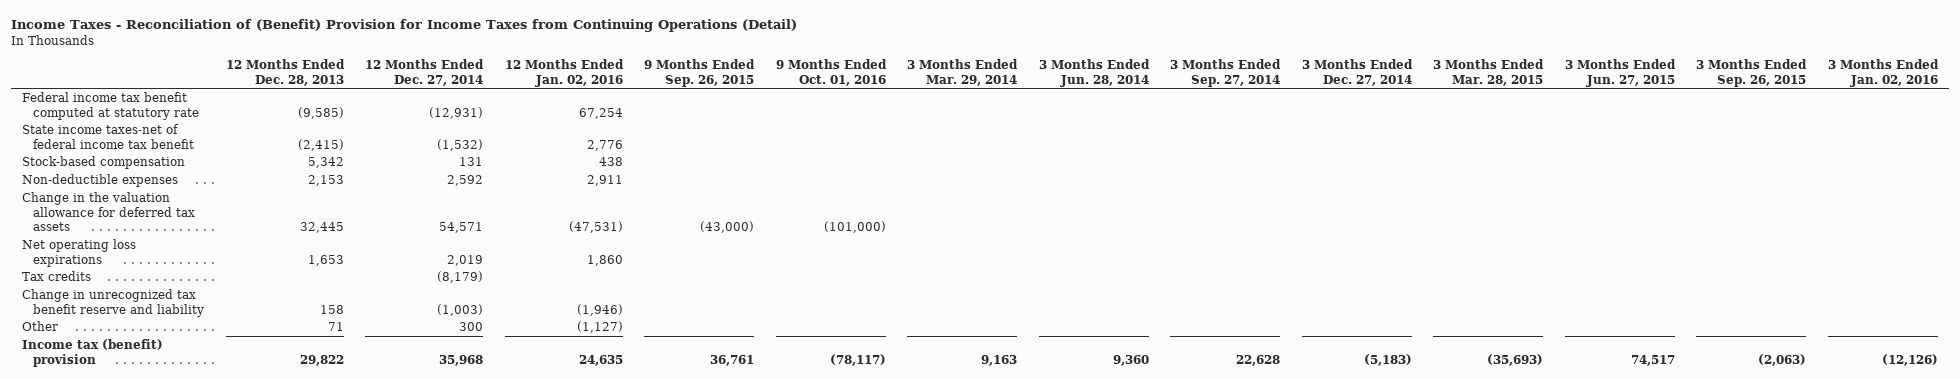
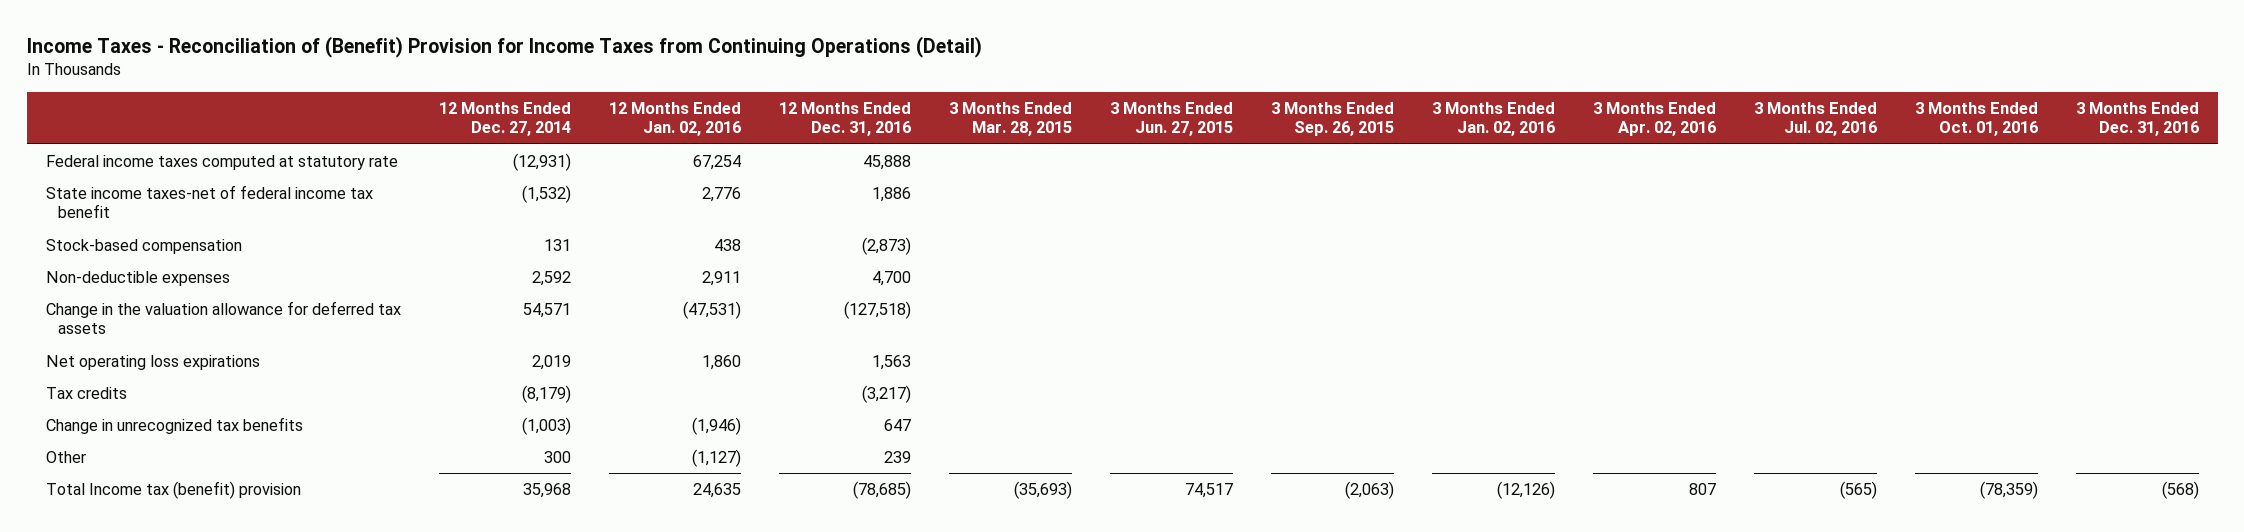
[225,59,345,86] 12 Months Ended Dec. 28, 2013 -> none
[644,59,756,87] 9 Months Ended Sep. 26, 2015 -> none
[775,59,887,86] 9 Months Ended Oct. 01, 2016 -> none
[907,59,1019,86] 3 Months Ended Mar. 29, 2014 -> none
[1038,59,1150,87] 3 Months Ended Jun. 28, 2014 -> none
[1170,59,1282,87] 3 Months Ended Sep. 27, 2014 -> none
[1301,59,1413,86] 3 Months Ended Dec. 27, 2014 -> none
none -> [778,102,911,137] 12 Months Ended Dec. 31, 2016
none -> [1592,102,1716,137] 3 Months Ended Apr. 02, 2016
none -> [1753,102,1877,137] 3 Months Ended Jul. 02, 2016
none -> [1914,102,2038,137] 3 Months Ended Oct. 01, 2016
none -> [2075,102,2199,137] 3 Months Ended Dec. 31, 2016
[22,92,200,120] Federal income tax benefit computed at statutory rate -> [45,155,398,171] Federal income taxes computed at statutory rate
[22,289,205,317] Change in unrecognized tax benefit reserve and liability -> [45,417,303,435] Change in unrecognized tax benefits
[22,339,164,367] Income tax (benefit) provision -> [45,481,301,500] Total Income tax (benefit) provision

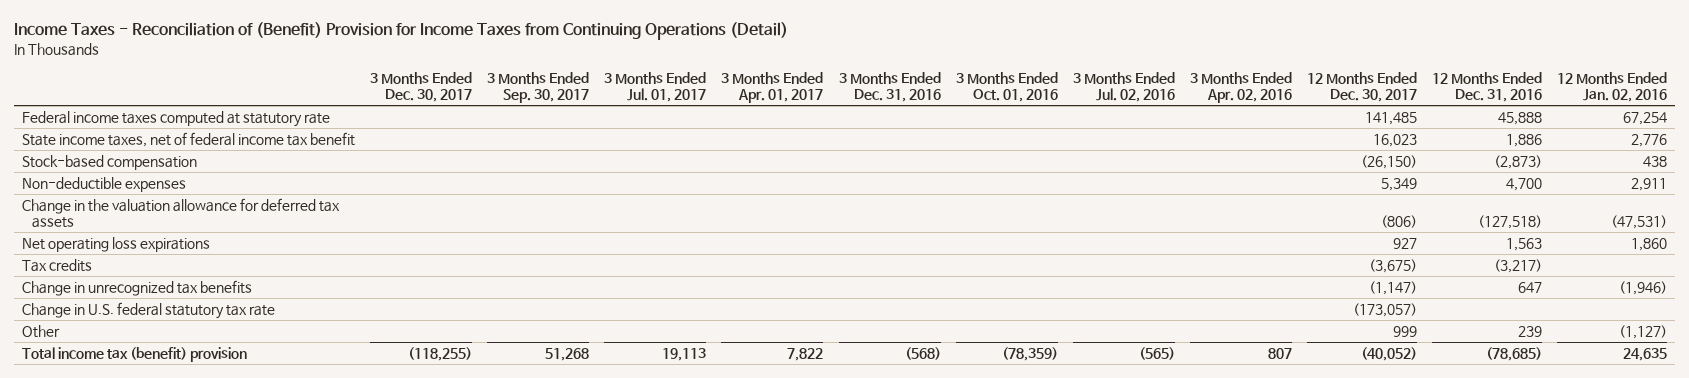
[438,102,571,137] 12 Months Ended Dec. 27, 2014 -> none
[948,102,1072,137] 3 Months Ended Mar. 28, 2015 -> none
[1109,102,1233,137] 3 Months Ended Jun. 27, 2015 -> none
[1270,102,1394,137] 3 Months Ended Sep. 26, 2015 -> none
[1431,102,1555,137] 3 Months Ended Jan. 02, 2016 -> none
none -> [370,72,473,102] 3 Months Ended Dec. 30, 2017
none -> [487,72,590,103] 3 Months Ended Sep. 30, 2017
none -> [604,72,707,102] 3 Months Ended Jul. 01, 2017
none -> [721,72,824,103] 3 Months Ended Apr. 01, 2017
none -> [1307,72,1418,102] 12 Months Ended Dec. 30, 2017
[45,185,373,219] State income taxes-net of federal income tax benefit -> [21,131,355,147] State income taxes, net of federal income tax benefit
none -> [21,301,275,319] Change in U.S. federal statutory tax rate
[45,481,301,500] Total Income tax (benefit) provision -> [21,346,247,362] Total income tax (benefit) provision

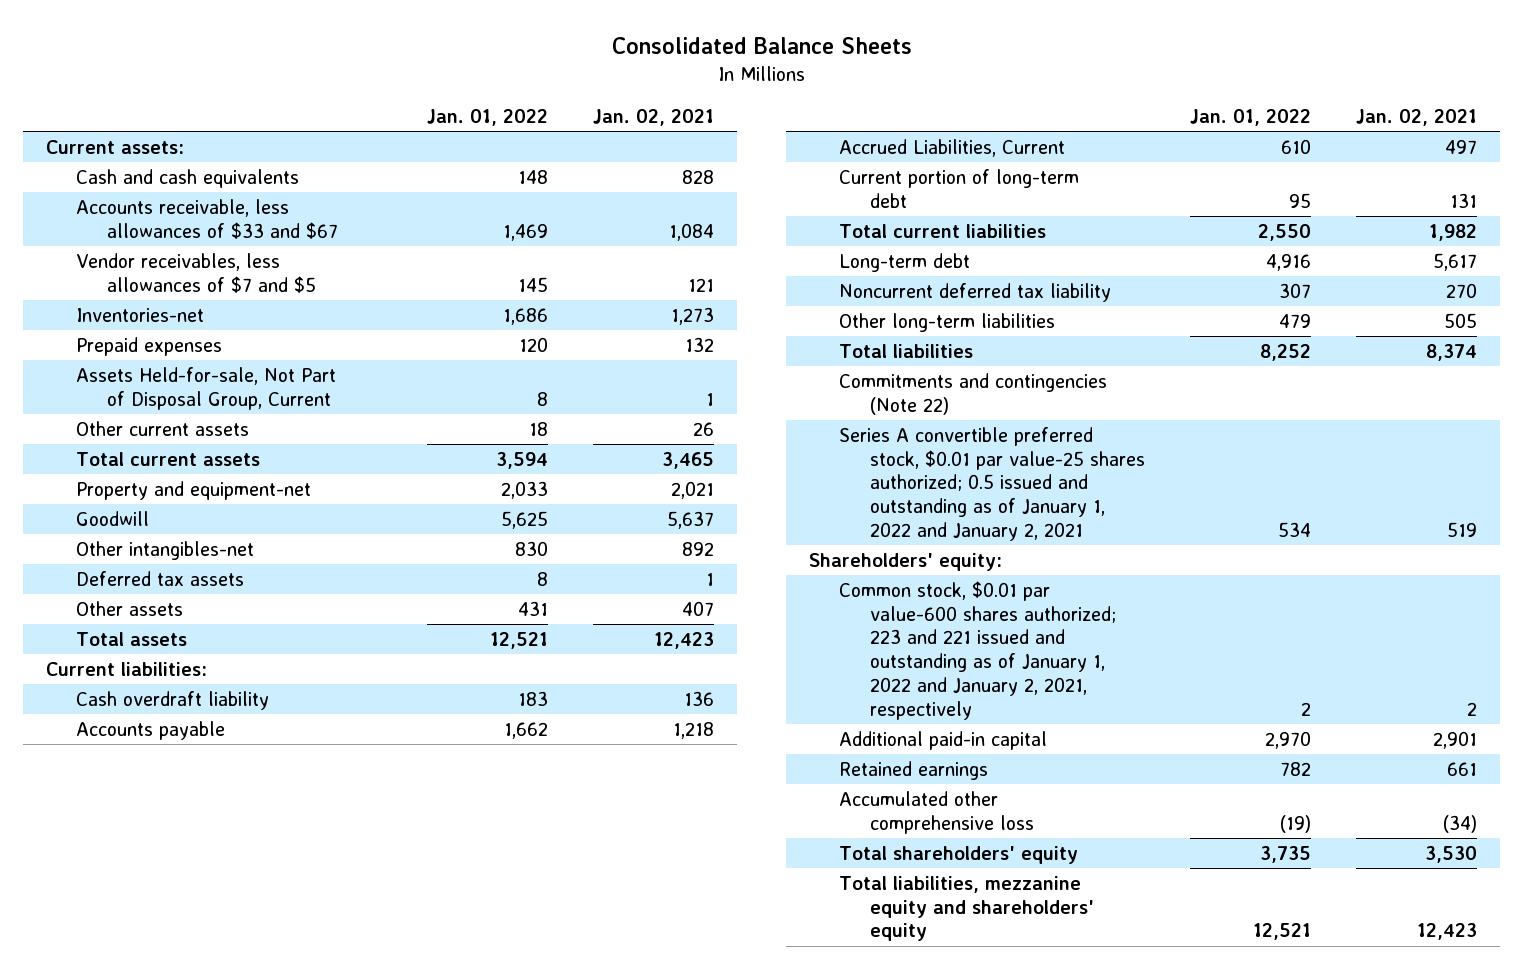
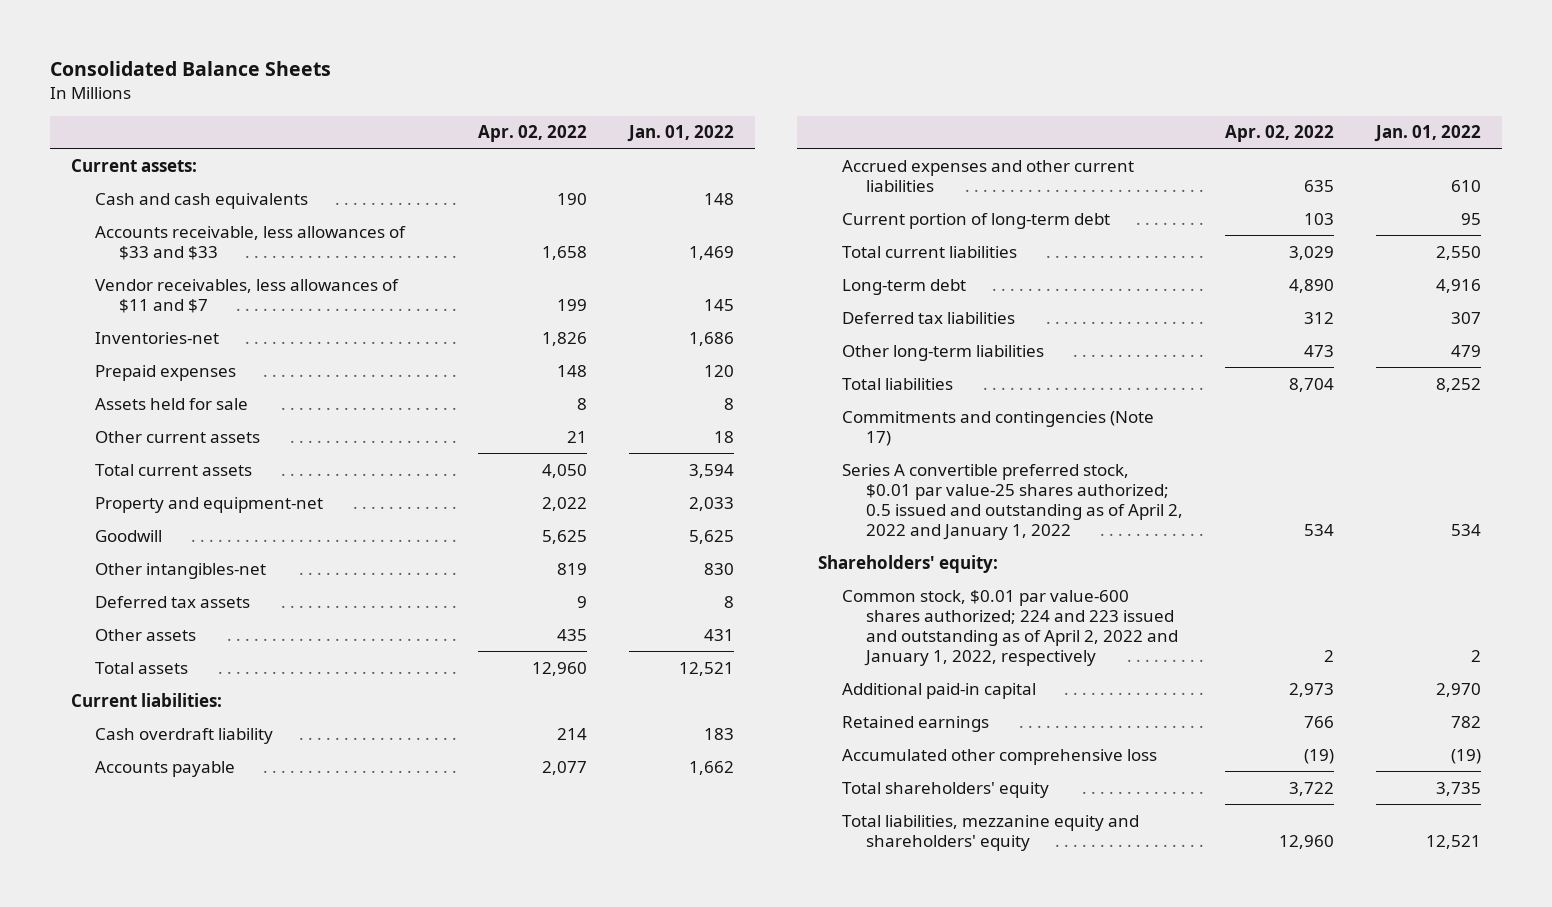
[593,108,715,126] Jan. 02, 2021 -> none
none -> [477,125,587,143] Apr. 02, 2022
[76,198,338,239] Accounts receivable, less allowances of $33 and $67 -> [94,225,406,260] Accounts receivable, less allowances of $33 and $33
[76,252,316,293] Vendor receivables, less allowances of $7 and $5 -> [94,278,399,313] Vendor receivables, less allowances of $11 and $7
[76,366,337,410] Assets Held-for-sale, Not Part of Disposal Group, Current -> [94,397,248,410] Assets held for sale
[839,138,1066,157] Accrued Liabilities, Current -> [841,159,1134,192] Accrued expenses and other current liabilities
[839,282,1112,302] Noncurrent deferred tax liability -> [841,311,1015,324] Deferred tax liabilities
[839,372,1108,415] Commitments and contingencies (Note 22) -> [841,410,1154,446] Commitments and contingencies (Note 17)
[839,426,1145,542] Series A convertible preferred stock, $0.01 par value-25 shares authorized; 0.5 issued and outstanding as of January 1, 2022 and January 2, 2021 -> [841,463,1183,540] Series A convertible preferred stock, $0.01 par value-25 shares authorized; 0.5 issued and outstanding as of April 2, 2022 and January 1, 2022
[839,580,1116,721] Common stock, $0.01 par value-600 shares authorized; 223 and 221 issued and outstanding as of January 1, 2022 and January 2, 2021, respectively -> [841,589,1178,666] Common stock, $0.01 par value-600 shares authorized; 224 and 223 issued and outstanding as of April 2, 2022 and January 1, 2022, respectively

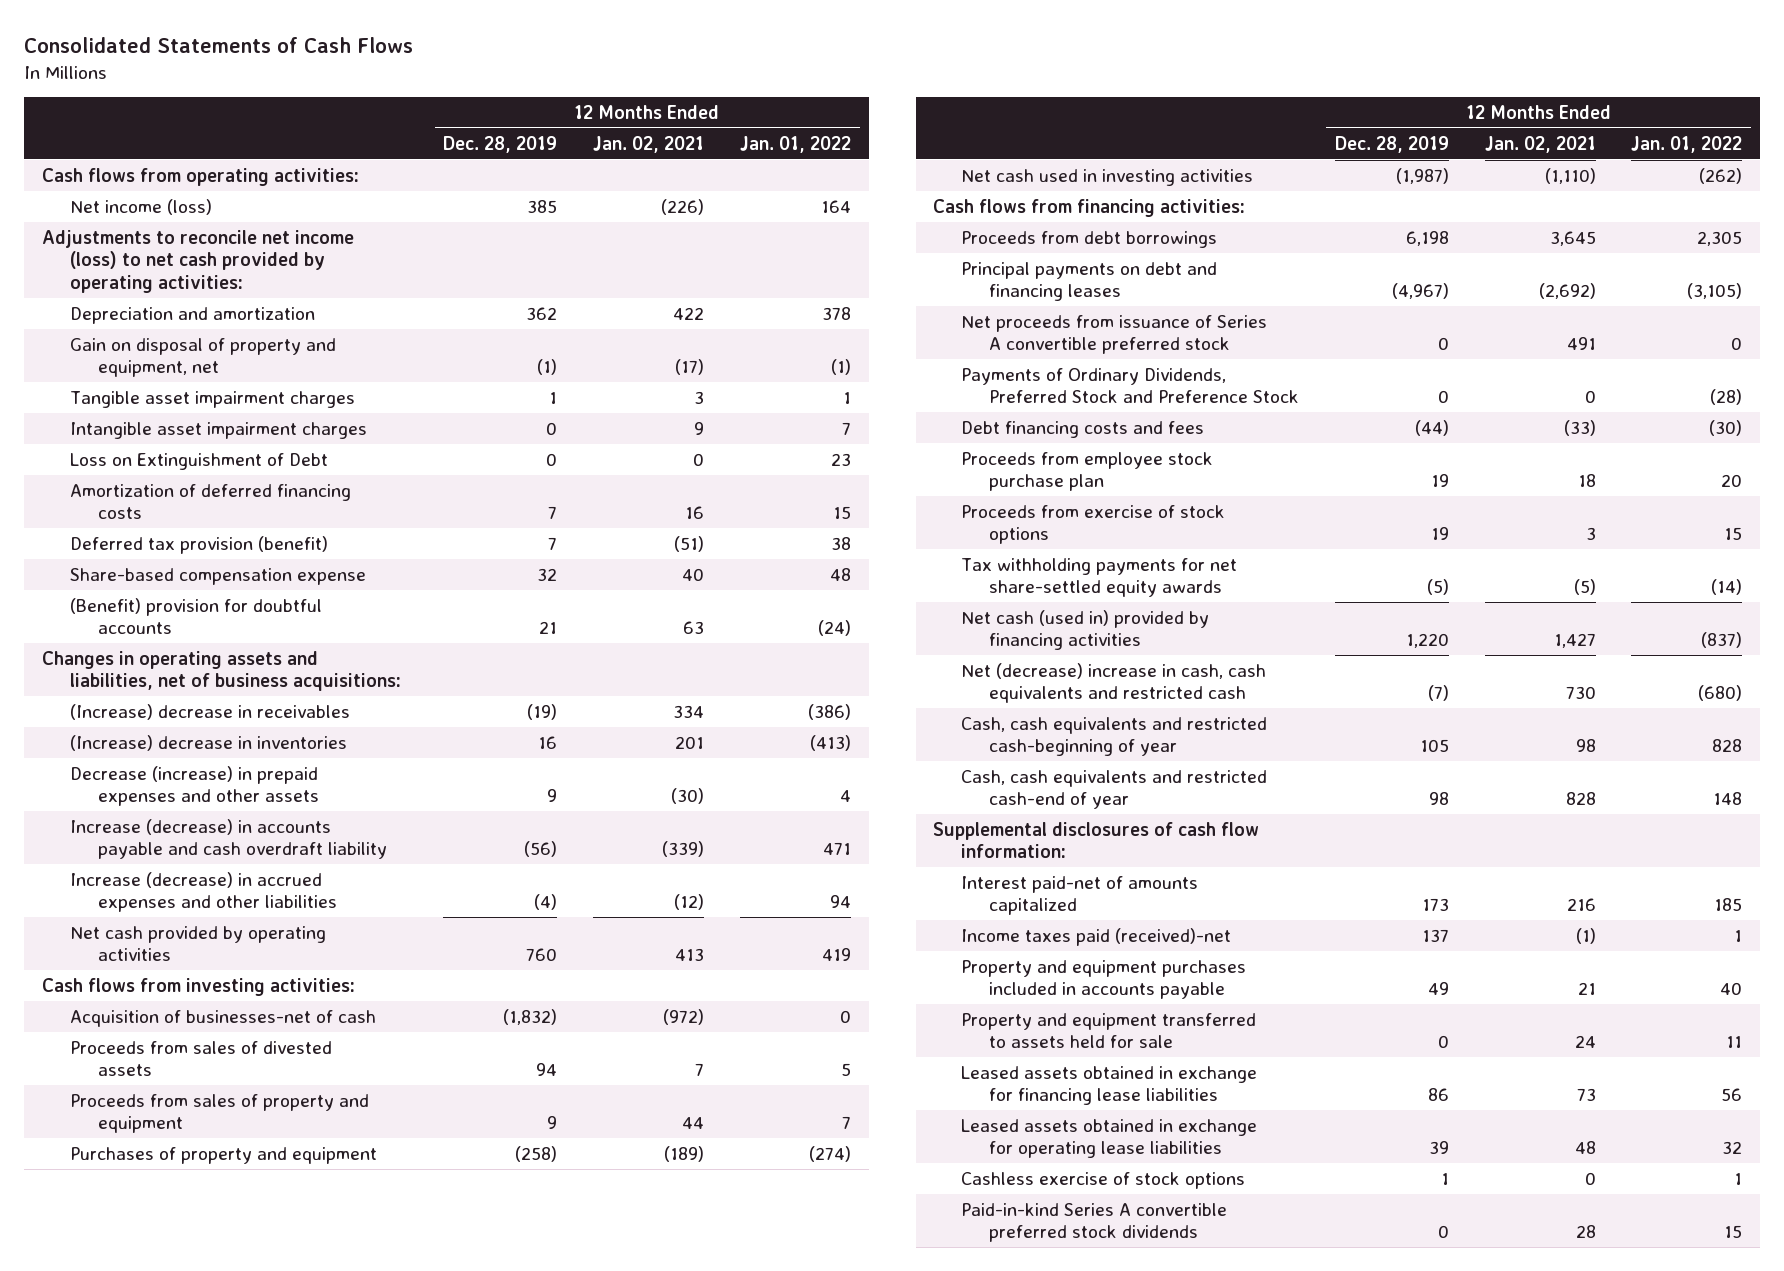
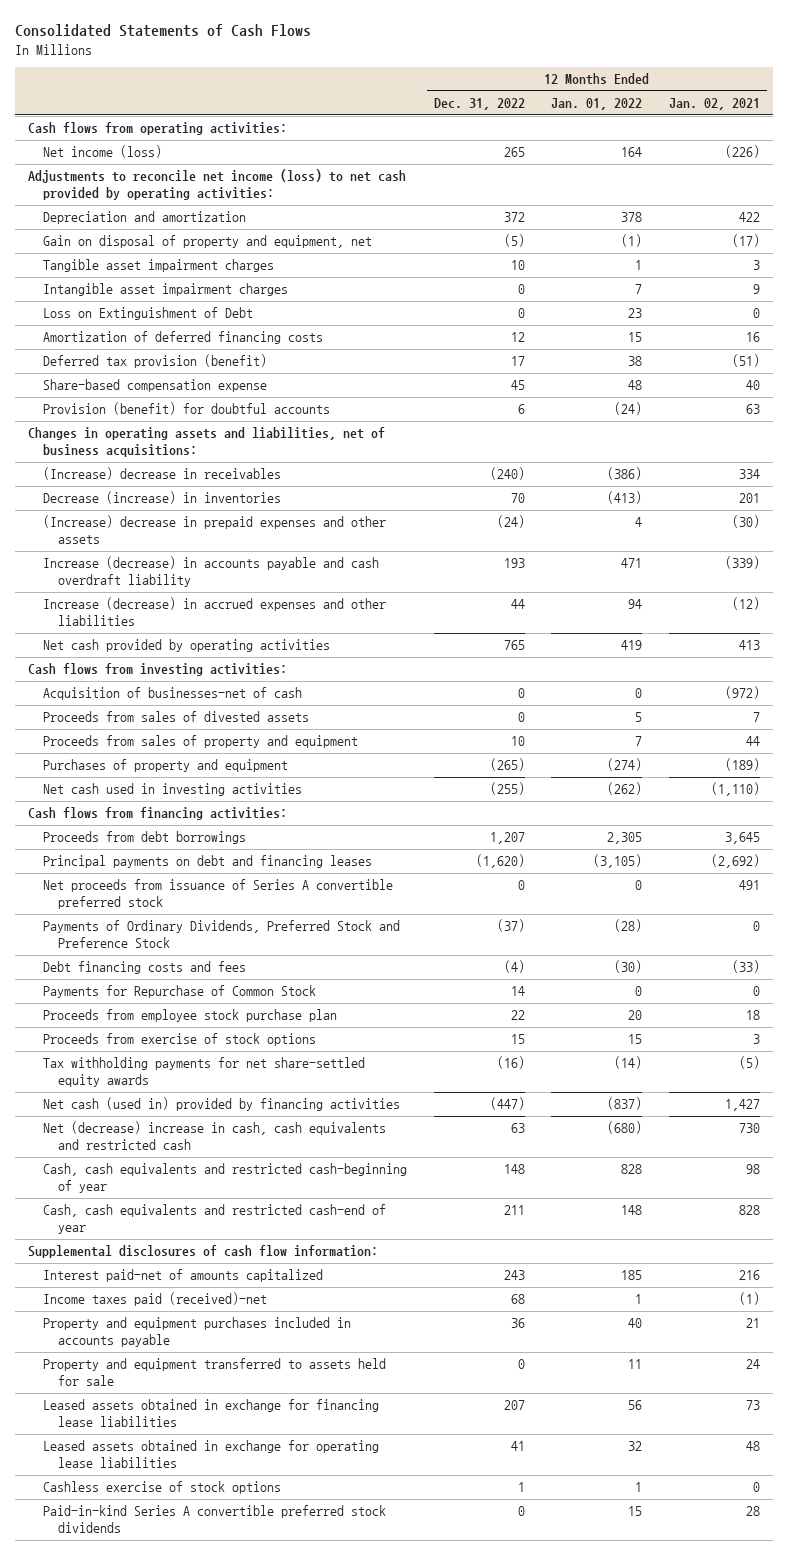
[443,135,558,153] Dec. 28, 2019 -> none
none -> [433,98,525,111] Dec. 31, 2022
[69,597,322,635] (Benefit) provision for doubtful accounts -> [43,402,331,416] Provision (benefit) for doubtful accounts
[69,734,347,751] (Increase) decrease in inventories -> [43,491,282,505] Decrease (increase) in inventories
[69,765,319,807] Decrease (increase) in prepaid expenses and other assets -> [43,515,387,545] (Increase) decrease in prepaid expenses and other assets
none -> [43,985,317,999] Payments for Repurchase of Common Stock

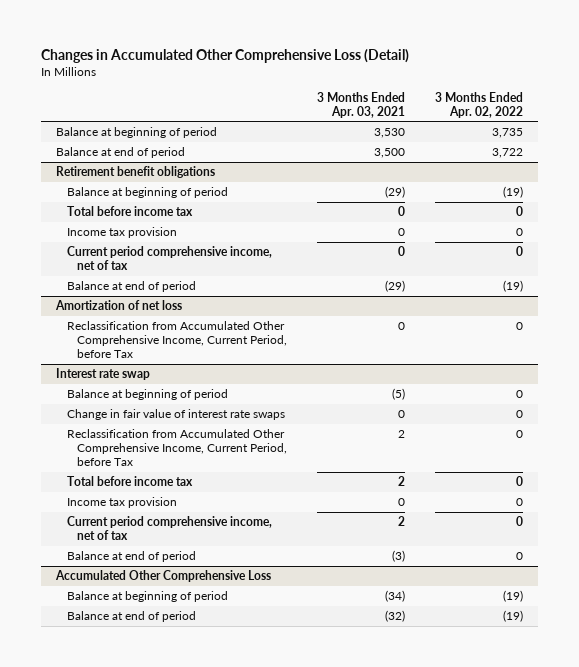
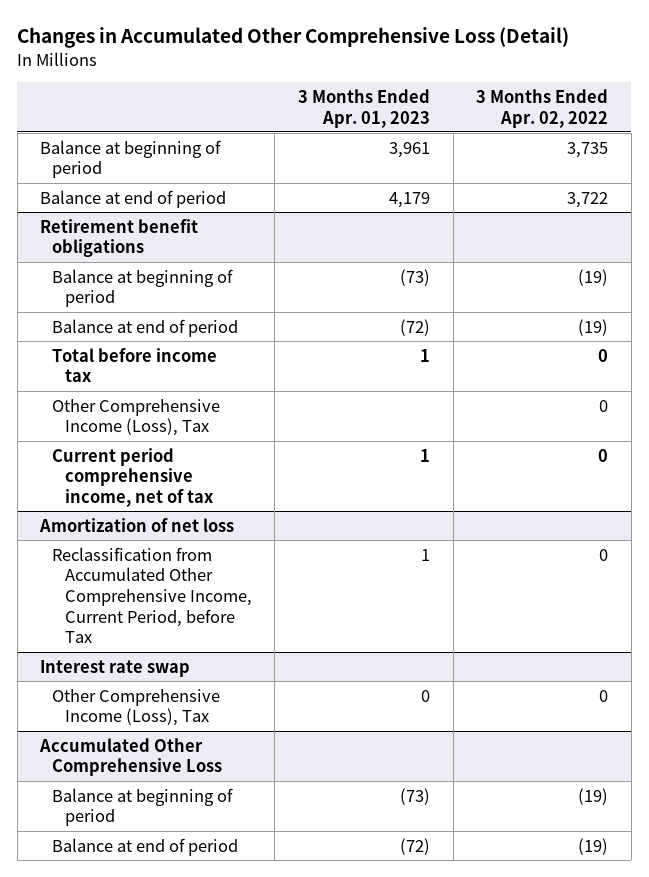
[317,91,406,118] 3 Months Ended Apr. 03, 2021 -> none
none -> [297,88,430,128] 3 Months Ended Apr. 01, 2023
[66,281,196,293] Balance at end of period -> [52,318,239,337] Balance at end of period
[66,227,177,239] Income tax provision -> [52,398,221,437] Other Comprehensive Income (Loss), Tax
[66,389,228,401] Balance at beginning of period -> none
[66,409,285,421] Change in fair value of interest rate swaps -> none
[66,429,288,467] Reclassification from Accumulated Other Comprehensive Income, Current Period, before Tax -> none
[66,476,193,487] Total before income tax -> none
[66,516,272,541] Current period comprehensive income, net of tax -> none
[66,551,196,563] Balance at end of period -> none
[66,497,177,509] Income tax provision -> [52,688,221,727] Other Comprehensive Income (Loss), Tax

